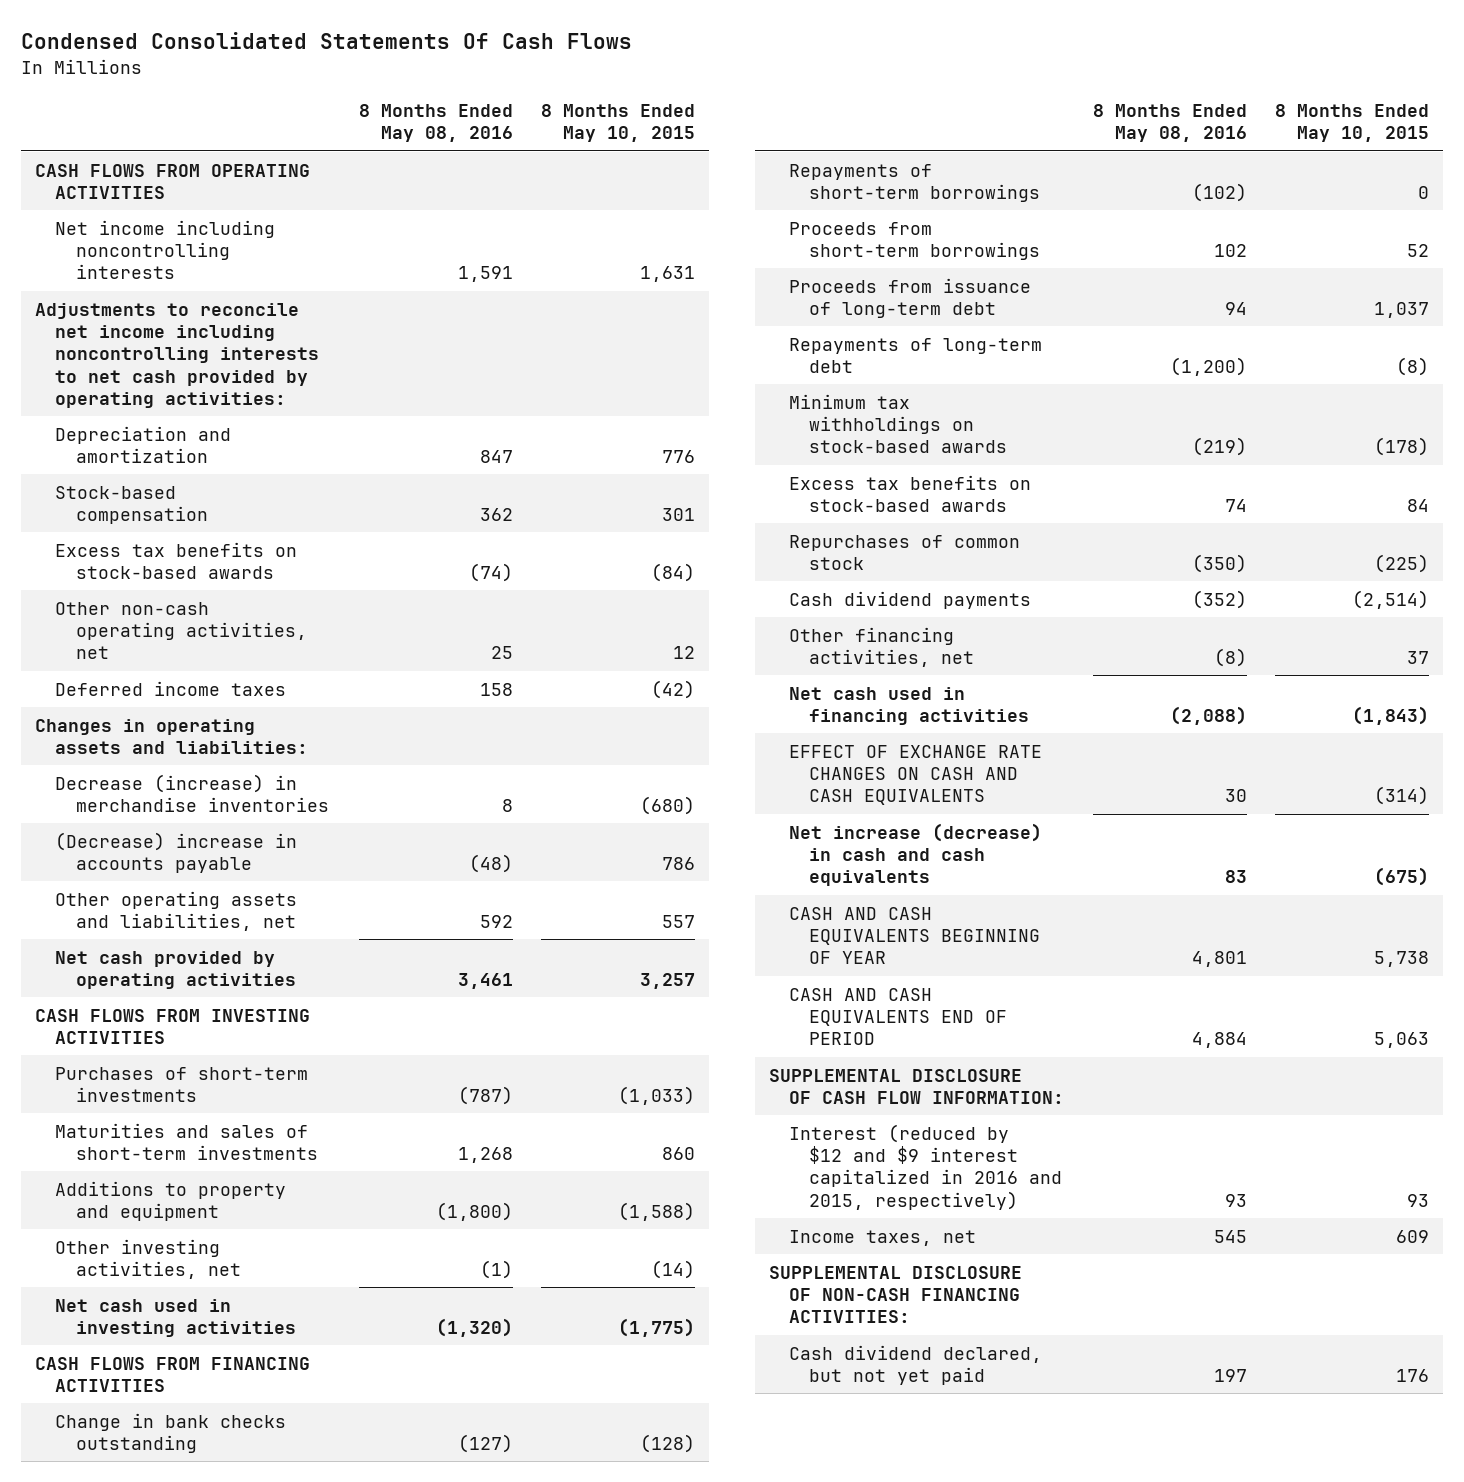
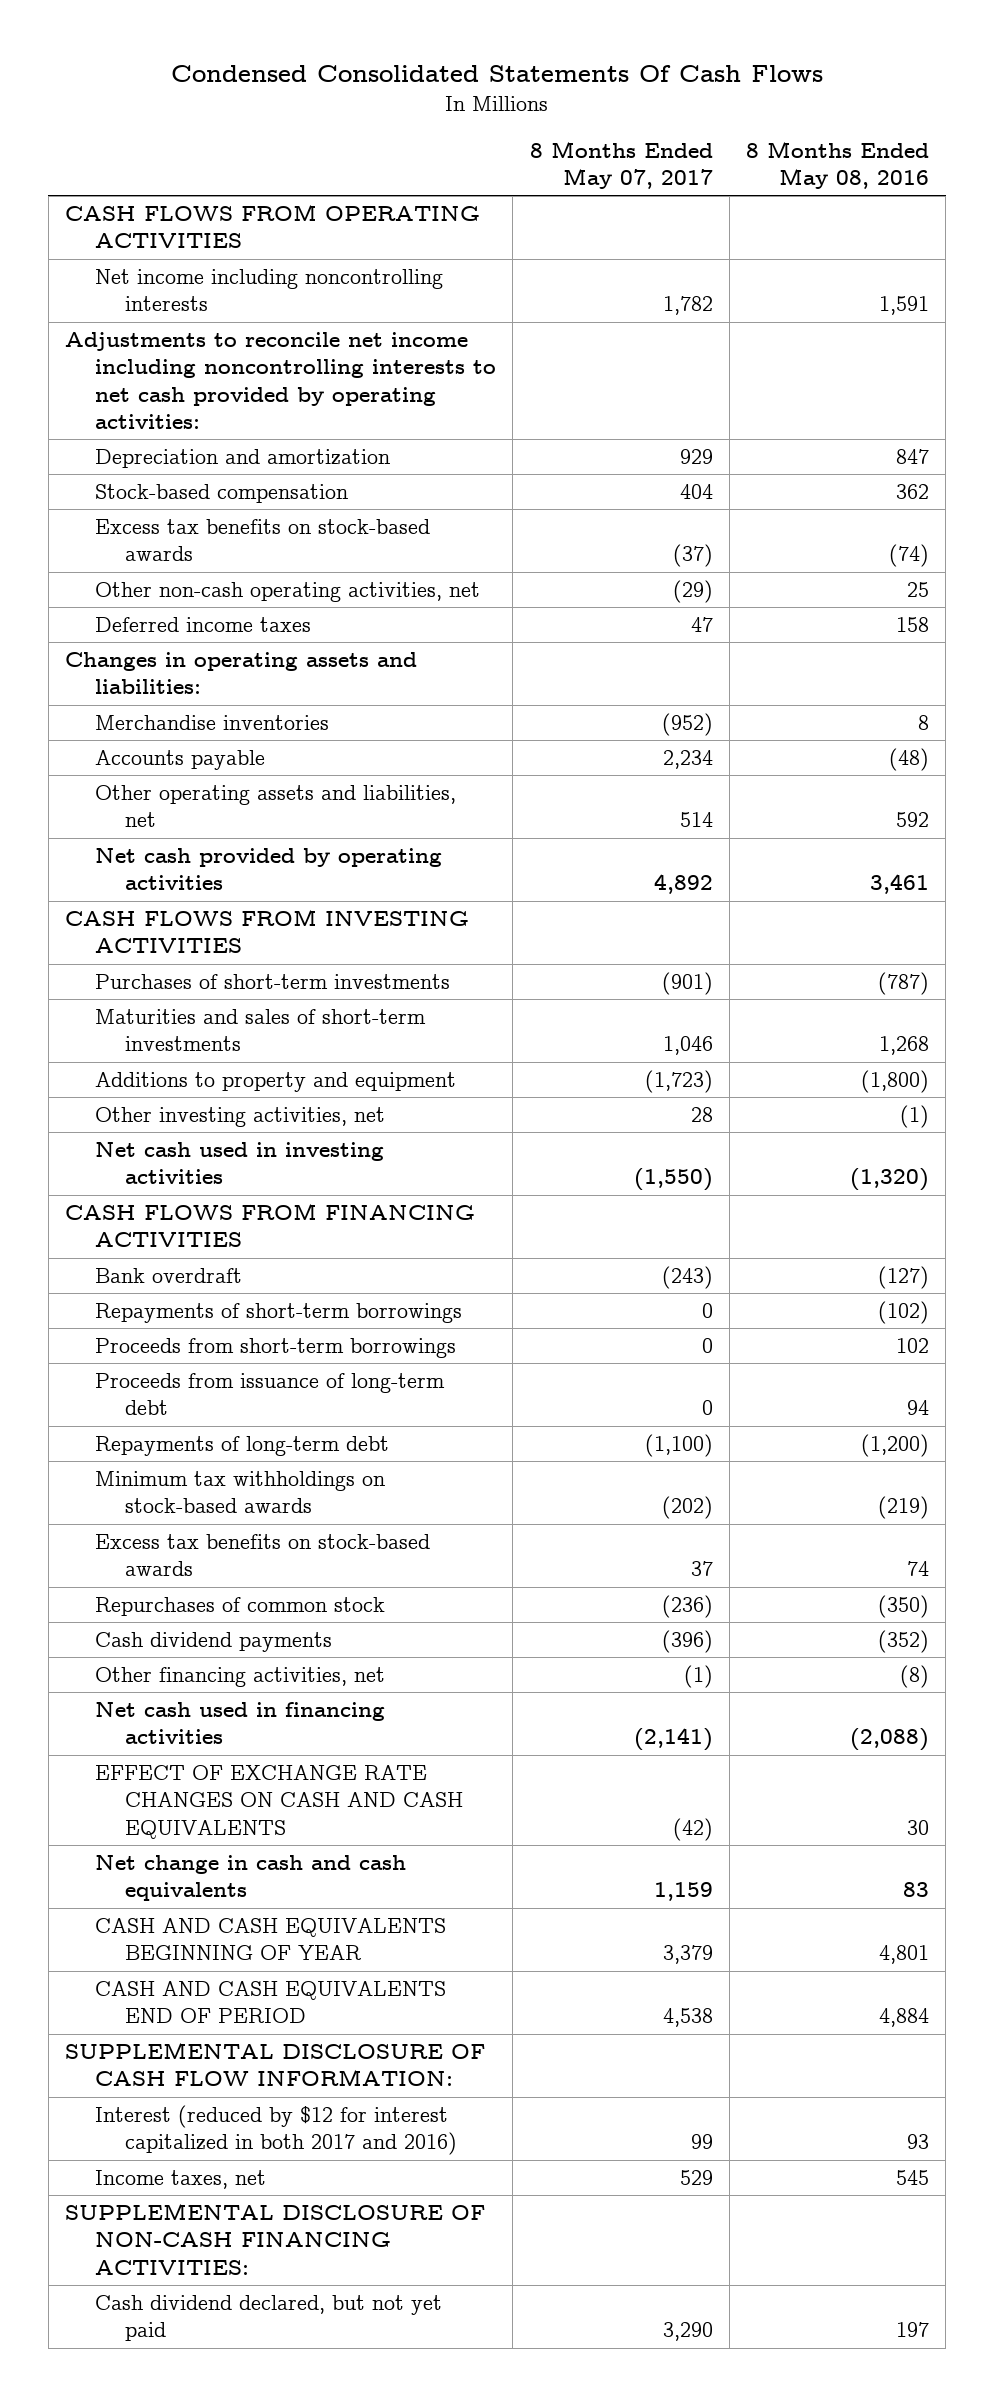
[541,103,696,143] 8 Months Ended May 10, 2015 -> none
none -> [529,140,713,190] 8 Months Ended May 07, 2017
[55,773,329,812] Decrease (increase) in merchandise inventories -> [95,715,330,731] Merchandise inventories
[55,831,298,873] (Decrease) increase in accounts payable -> [95,750,266,771] Accounts payable
[55,1412,287,1453] Change in bank checks outstanding -> [95,1268,243,1284] Bank overdraft
[789,822,1043,887] Net increase (decrease) in cash and cash equivalents -> [95,1855,407,1902] Net change in cash and cash equivalents
[789,1123,1063,1210] Interest (reduced by $12 and $9 interest capitalized in 2016 and 2015, respectively) -> [95,2105,458,2156] Interest (reduced by $12 for interest capitalized in both 2017 and 2016)

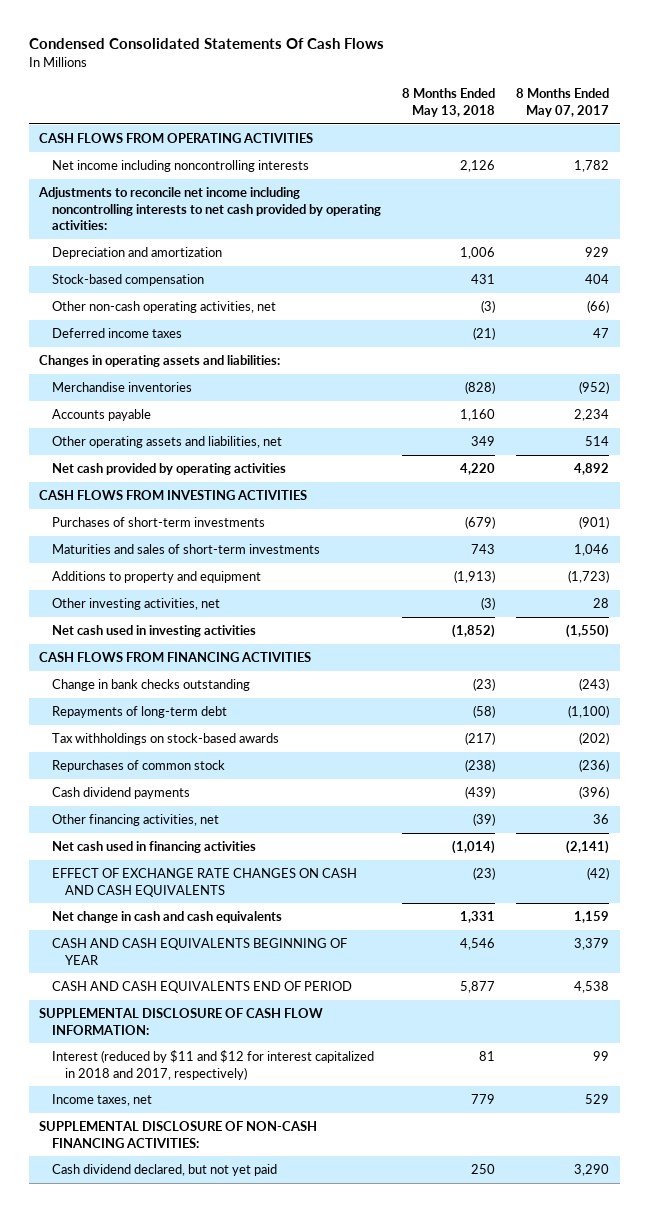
[746,140,930,190] 8 Months Ended May 08, 2016 -> none
none -> [402,88,496,117] 8 Months Ended May 13, 2018
[95,519,431,562] Excess tax benefits on stock-based awards -> none
[672,580,713,604] (29) -> [587,300,610,314] (66)
[95,1303,463,1324] Repayments of short-term borrowings -> none
[95,1338,457,1359] Proceeds from short-term borrowings -> none
[95,1373,446,1416] Proceeds from issuance of long-term debt -> none
[95,1268,243,1284] Bank overdraft -> [52,679,251,692] Change in bank checks outstanding
[95,1534,431,1577] Excess tax benefits on stock-based awards -> none
[95,1471,386,1514] Minimum tax withholdings on stock-based awards -> [52,733,280,746] Tax withholdings on stock-based awards
[683,1665,713,1689] (1) -> [593,814,610,825] 36
[95,2105,458,2156] Interest (reduced by $12 for interest capitalized in both 2017 and 2016) -> [52,1050,375,1080] Interest (reduced by $11 and $12 for interest capitalized in 2018 and 2017, respectively)

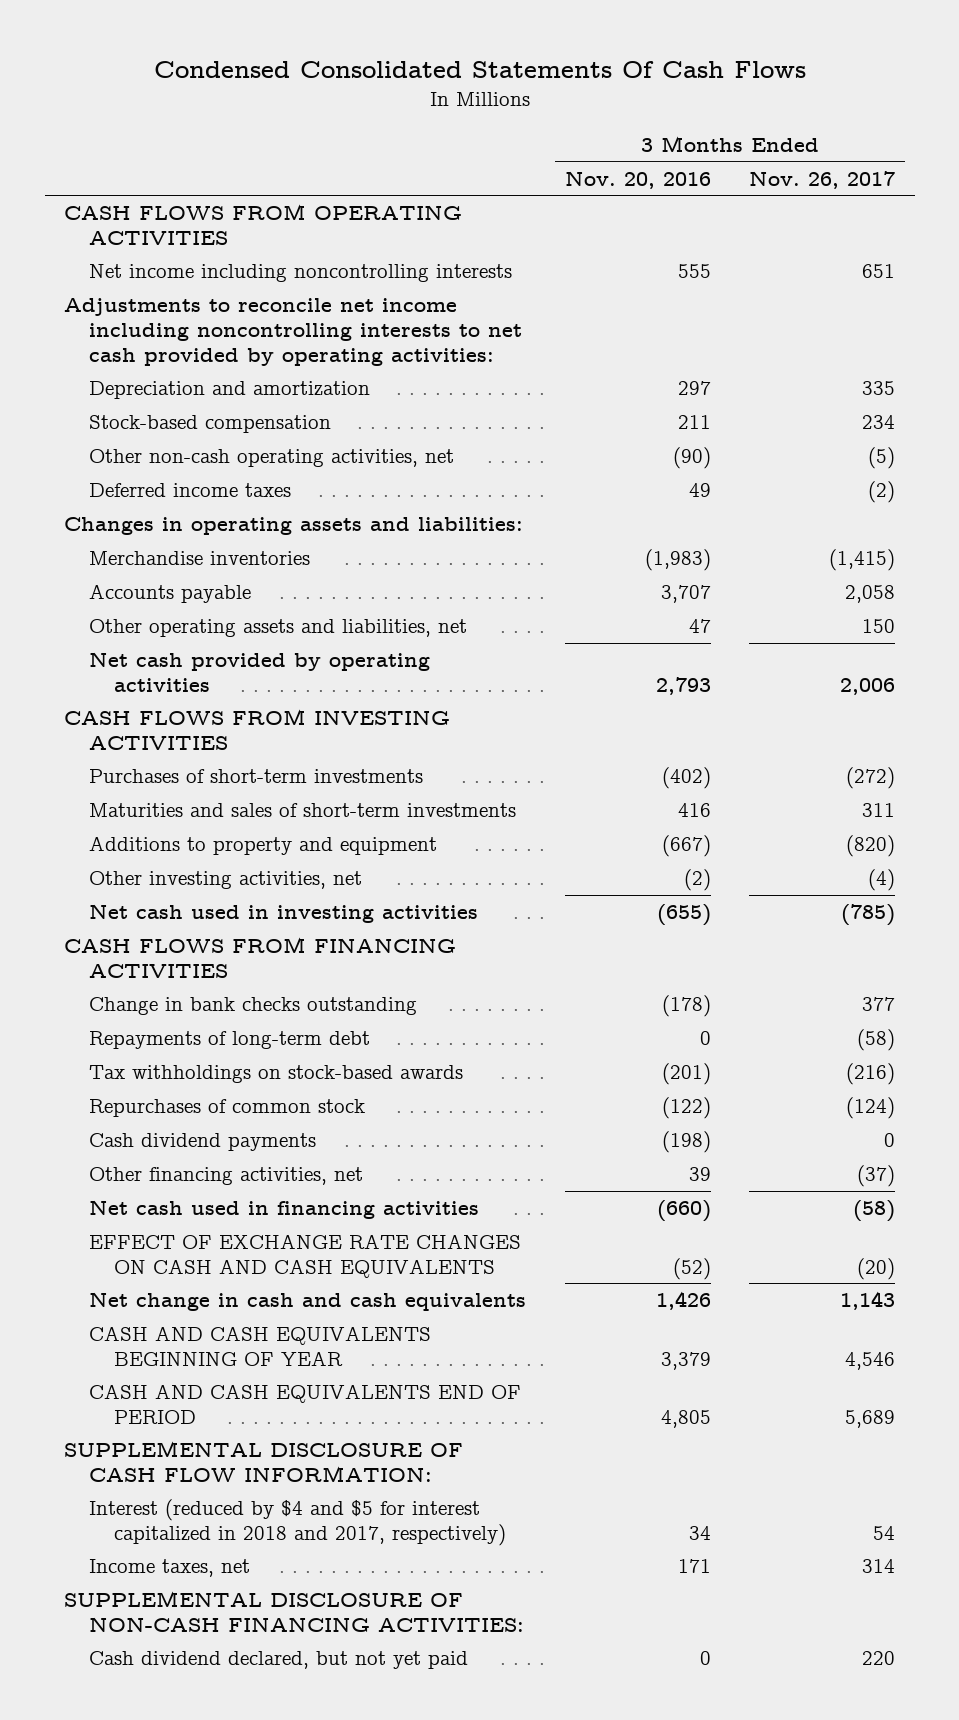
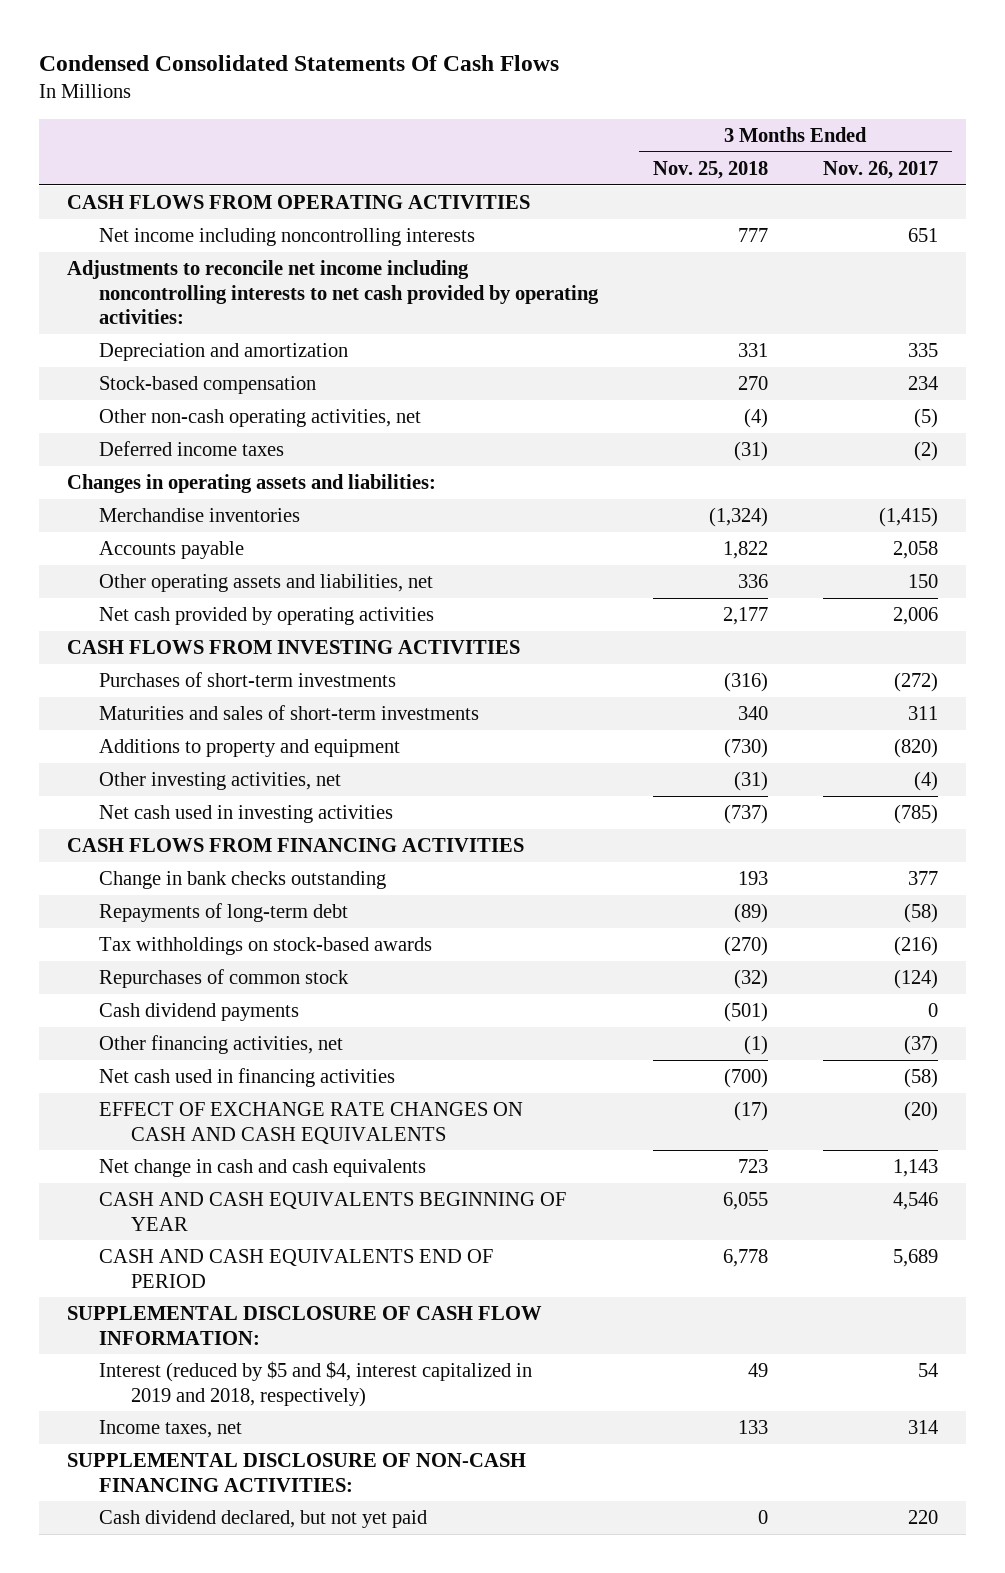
[564,170,711,189] Nov. 20, 2016 -> none
none -> [652,160,768,179] Nov. 25, 2018
[89,1499,507,1546] Interest (reduced by $4 and $5 for interest capitalized in 2018 and 2017, respectively) -> [98,1361,532,1407] Interest (reduced by $5 and $4, interest capitalized in 2019 and 2018, respectively)

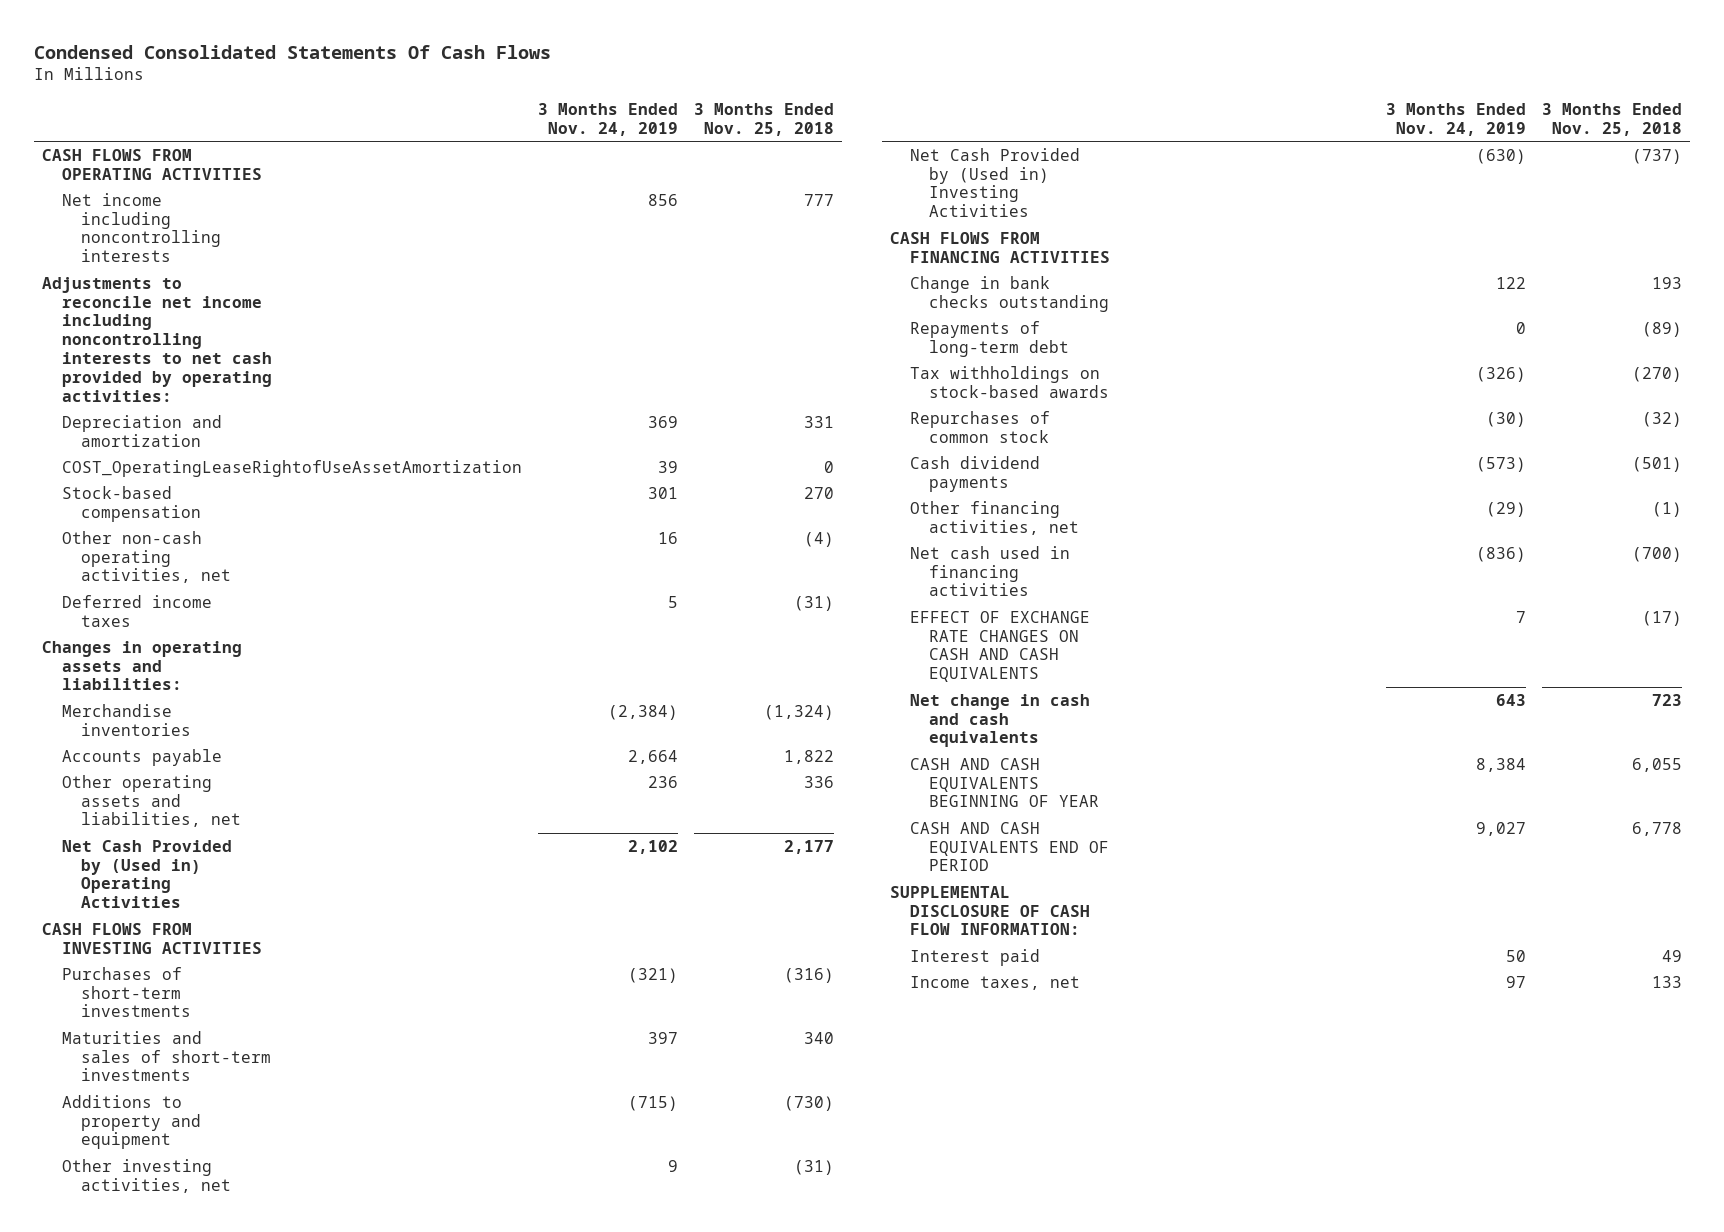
[823,160,939,179] Nov. 26, 2017 -> none
none -> [537,102,678,136] 3 Months Ended Nov. 24, 2019
none -> [61,459,522,477] COST_OperatingLeaseRightofUseAssetAmortization
[98,607,434,626] Net cash provided by operating activities -> [61,839,232,909] Net Cash Provided by (Used in) Operating Activities
[98,805,393,824] Net cash used in investing activities -> [909,147,1080,218] Net Cash Provided by (Used in) Investing Activities
[98,1361,532,1407] Interest (reduced by $5 and $4, interest capitalized in 2019 and 2018, respectively) -> none
none -> [909,948,1040,966] Interest paid
[66,1453,526,1492] SUPPLEMENTAL DISCLOSURE OF NON-CASH FINANCING ACTIVITIES: -> none
[98,1510,427,1529] Cash dividend declared, but not yet paid -> none

